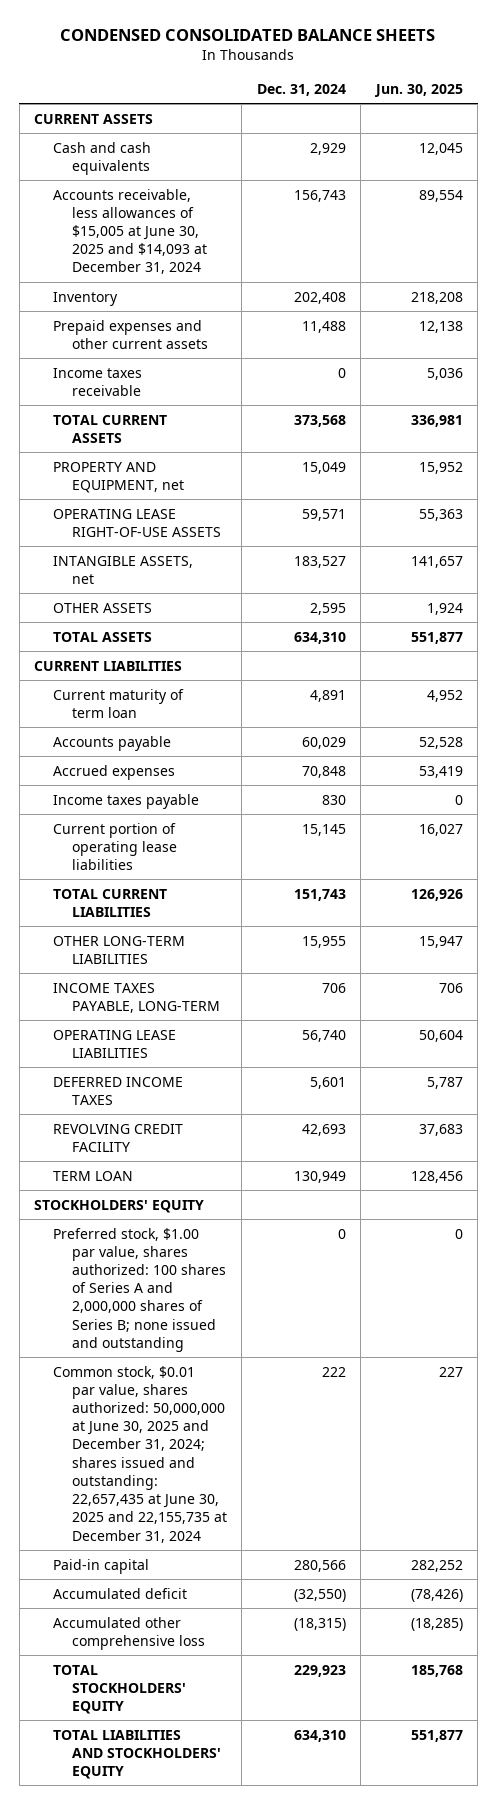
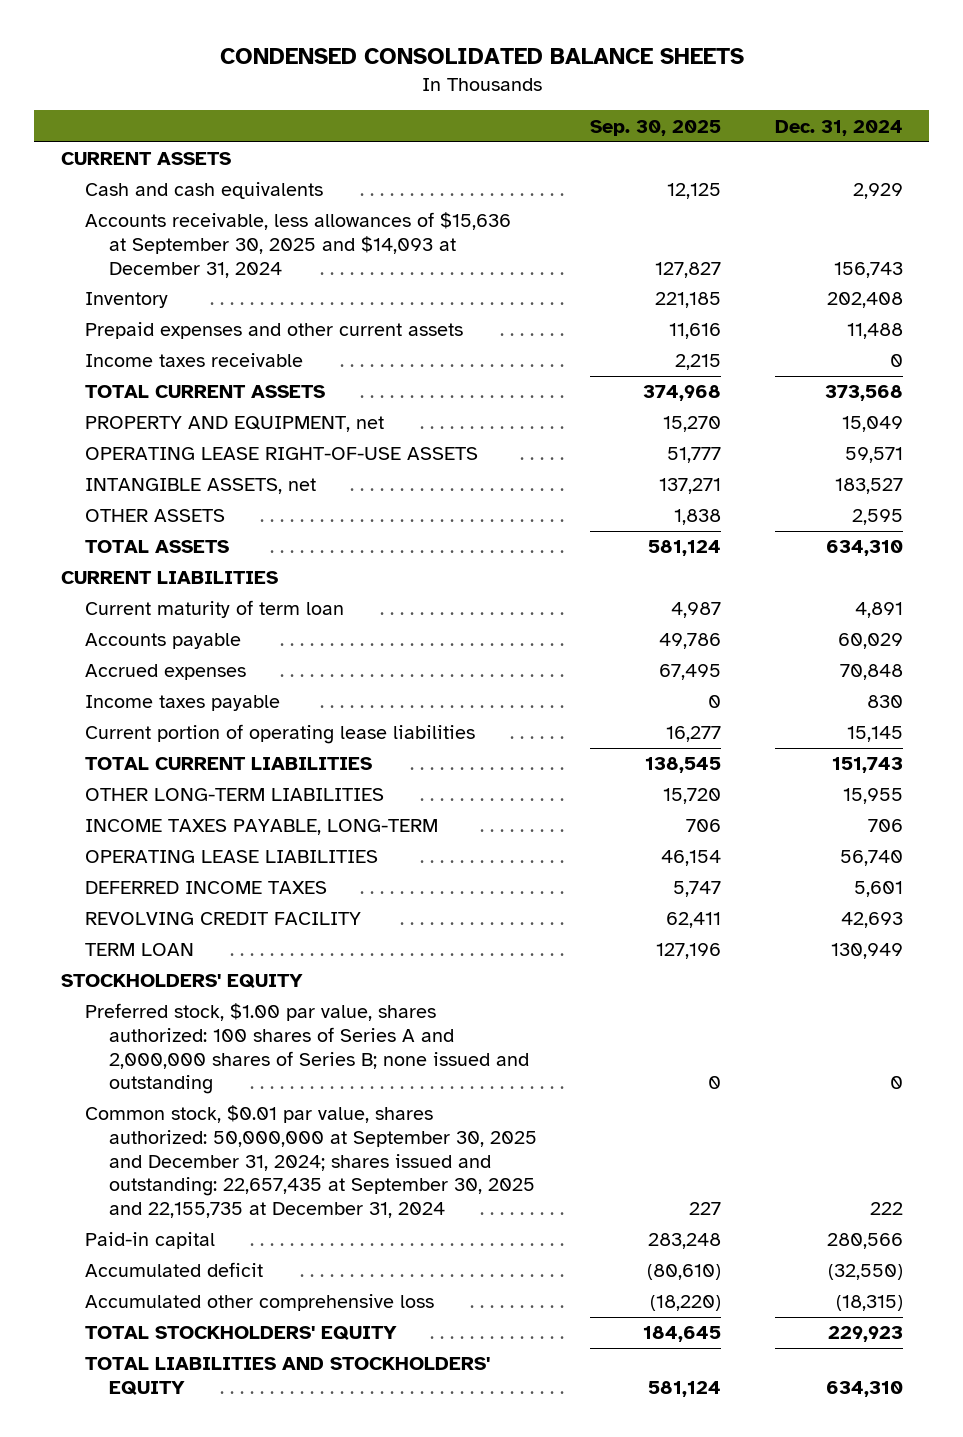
[373,83,463,97] Jun. 30, 2025 -> none
none -> [590,119,722,136] Sep. 30, 2025
[52,188,207,275] Accounts receivable, less allowances of $15,005 at June 30, 2025 and $14,093 at December 31, 2024 -> [84,212,511,278] Accounts receivable, less allowances of $15,636 at September 30, 2025 and $14,093 at December 31, 2024
[52,1365,227,1543] Common stock, $0.01 par value, shares authorized: 50,000,000 at June 30, 2025 and December 31, 2024; shares issued and outstanding: 22,657,435 at June 30, 2025 and 22,155,735 at December 31, 2024 -> [84,1105,538,1218] Common stock, $0.01 par value, shares authorized: 50,000,000 at September 30, 2025 and December 31, 2024; shares issued and outstanding: 22,657,435 at September 30, 2025 and 22,155,735 at December 31, 2024

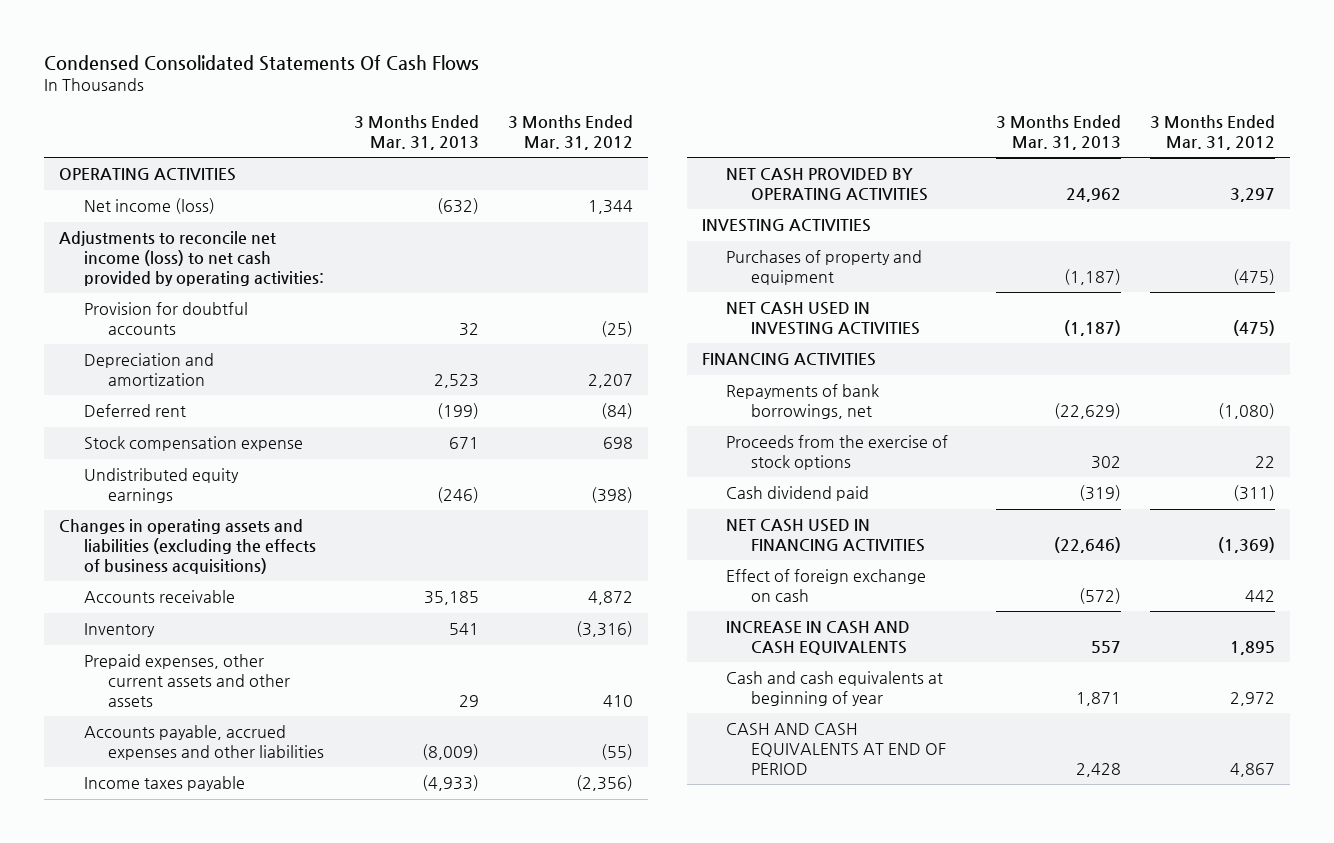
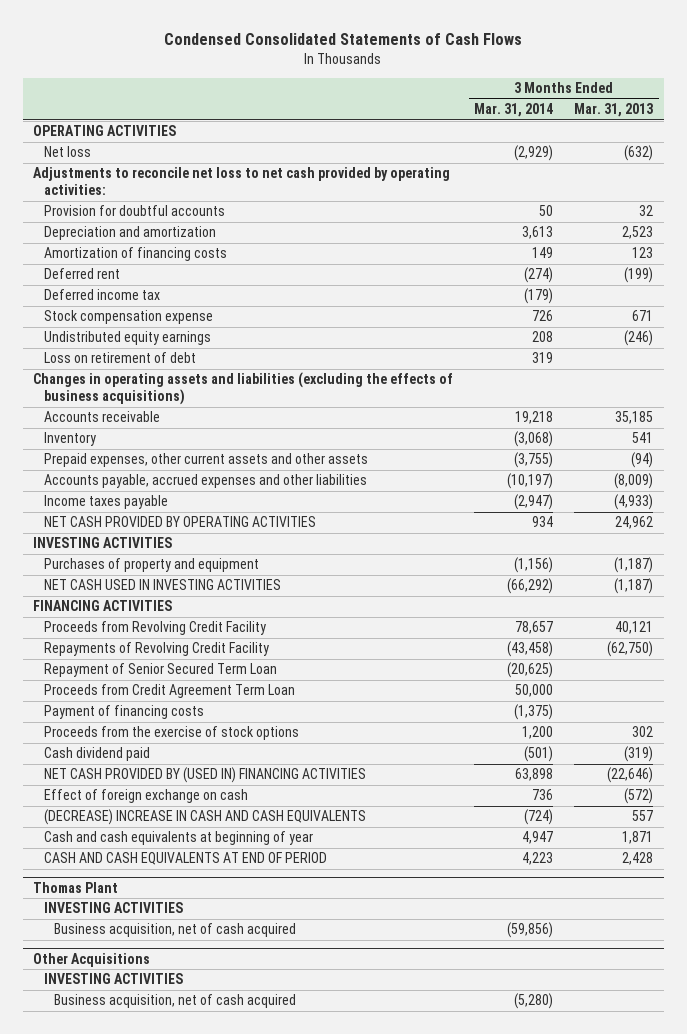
[44,54,480,71] Condensed Consolidated Statements Of Cash Flows -> [164,32,523,45] Condensed Consolidated Statements of Cash Flows
[507,115,633,151] 3 Months Ended Mar. 31, 2012 -> none
none -> [474,103,554,118] Mar. 31, 2014
[83,198,215,215] Net income (loss) -> [43,146,91,158] Net loss
[59,231,324,286] Adjustments to reconcile net income (loss) to net cash provided by operating activities: -> [33,167,451,196] Adjustments to reconcile net loss to net cash provided by operating activities:
none -> [43,247,227,262] Amortization of financing costs
none -> [43,289,160,301] Deferred income tax
none -> [43,352,196,364] Loss on retirement of debt
[458,694,479,707] 29 -> [631,452,654,469] (94)
[726,384,880,420] Repayments of bank borrowings, net -> none
none -> [43,621,266,636] Proceeds from Revolving Credit Facility
none -> [43,642,269,657] Repayments of Revolving Credit Facility
none -> [43,663,277,678] Repayment of Senior Secured Term Loan
none -> [43,684,295,699] Proceeds from Credit Agreement Term Loan
none -> [43,705,204,720] Payment of financing costs
[726,519,925,553] NET CASH USED IN FINANCING ACTIVITIES -> [43,767,366,784] NET CASH PROVIDED BY (USED IN) FINANCING ACTIVITIES
[726,621,911,656] INCREASE IN CASH AND CASH EQUIVALENTS -> [43,809,366,826] (DECREASE) INCREASE IN CASH AND CASH EQUIVALENTS
none -> [33,881,119,893] Thomas Plant
none -> [43,902,183,914] INVESTING ACTIVITIES
none -> [53,923,296,938] Business acquisition, net of cash acquired
none -> [33,952,151,967] Other Acquisitions
none -> [43,973,183,985] INVESTING ACTIVITIES
none -> [53,994,296,1009] Business acquisition, net of cash acquired

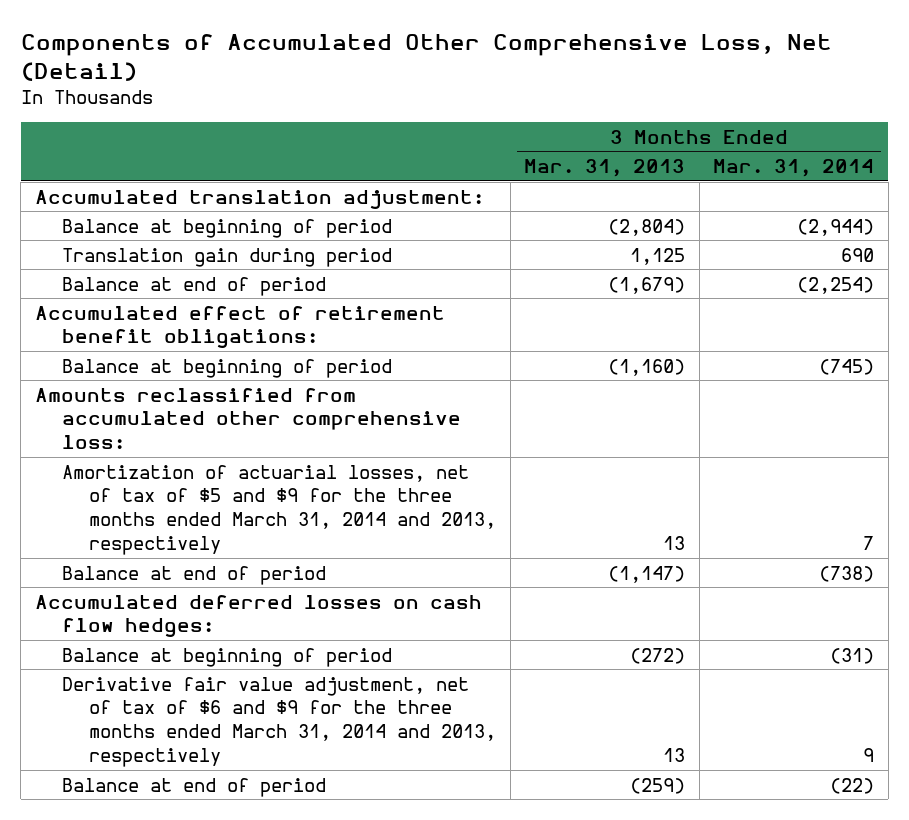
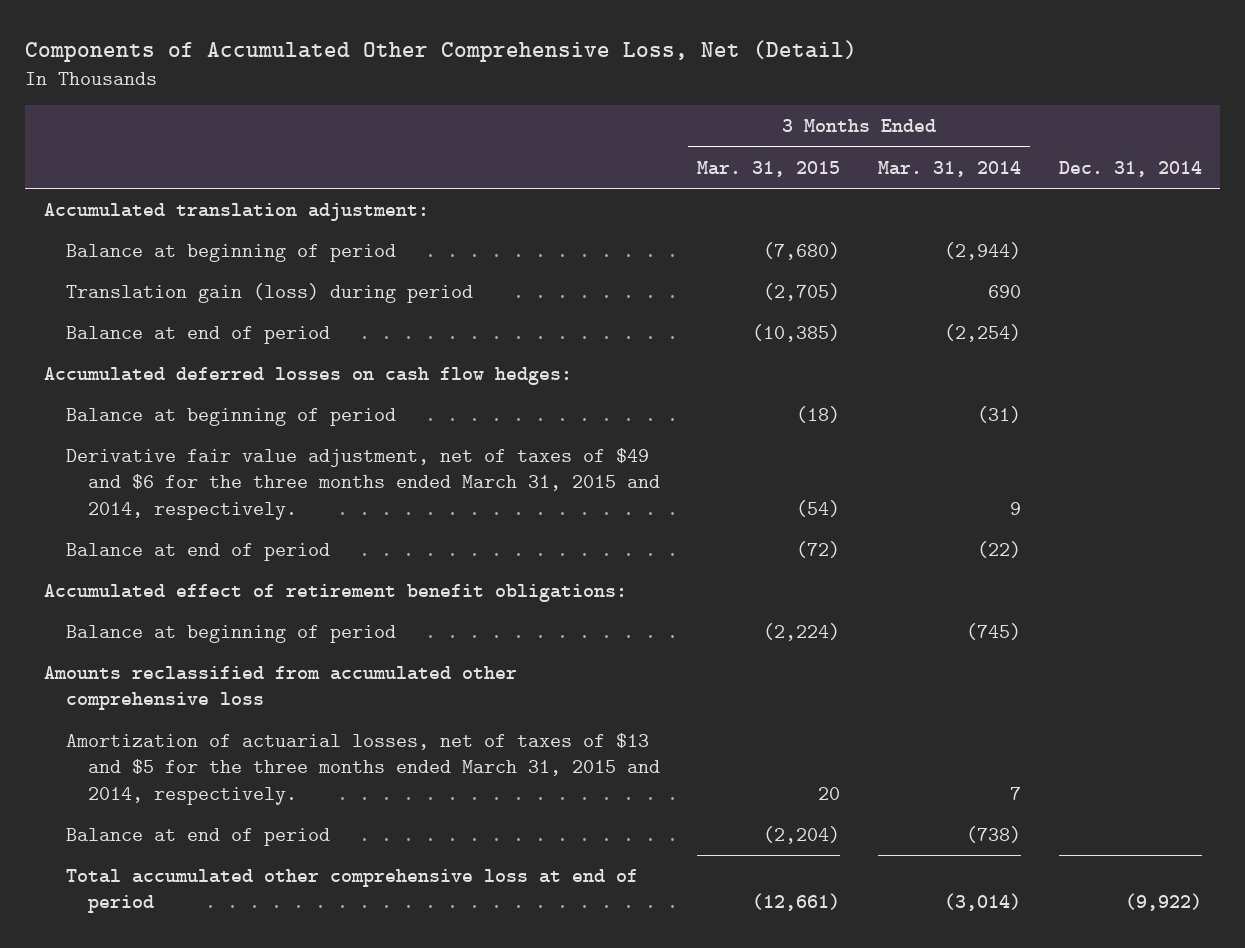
[524,159,686,178] Mar. 31, 2013 -> none
none -> [697,160,841,177] Mar. 31, 2015
none -> [1058,160,1202,177] Dec. 31, 2014
[61,247,392,267] Translation gain during period -> [65,282,473,303] Translation gain (loss) during period
[34,387,461,450] Amounts reclassified from accumulated other comprehensive loss: -> none
[61,464,497,556] Amortization of actuarial losses, net of tax of $5 and $9 for the three months ended March 31, 2014 and 2013, respectively -> none
[61,676,497,768] Derivative fair value adjustment, net of tax of $6 and $9 for the three months ended March 31, 2014 and 2013, respectively -> [65,447,660,520] Derivative fair value adjustment, net of taxes of $49 and $6 for the three months ended March 31, 2015 and 2014, respectively.
[34,305,445,349] Accumulated effect of retirement benefit obligations: -> [43,583,627,602] Accumulated effect of retirement benefit obligations:
[61,358,392,378] Balance at beginning of period -> [65,624,396,643] Balance at beginning of period
none -> [43,665,517,711] Amounts reclassified from accumulated other comprehensive loss
none -> [65,732,660,805] Amortization of actuarial losses, net of taxes of $13 and $5 for the three months ended March 31, 2015 and 2014, respectively.
[61,565,326,585] Balance at end of period -> [65,827,330,846] Balance at end of period
none -> [65,868,638,914] Total accumulated other comprehensive loss at end of period

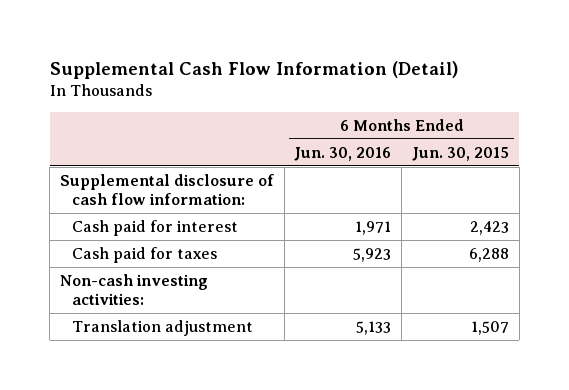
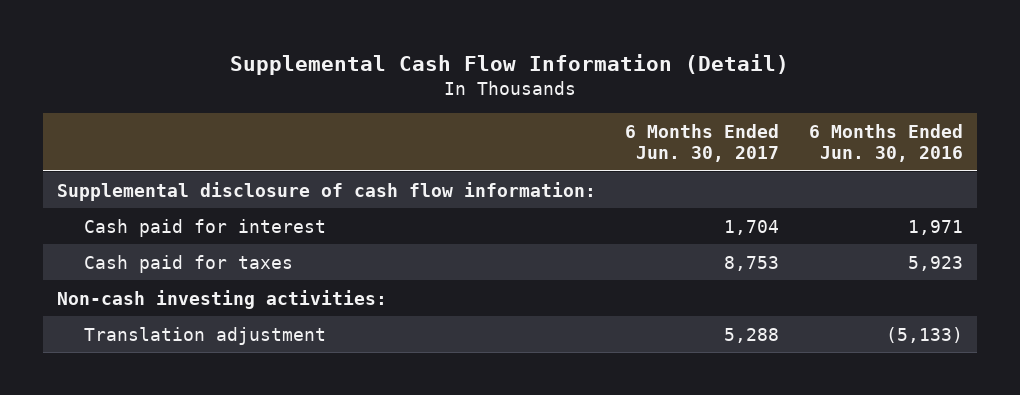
[411,146,509,161] Jun. 30, 2015 -> none
none -> [625,123,780,163] 6 Months Ended Jun. 30, 2017
[356,320,392,335] 5,133 -> [885,326,963,343] (5,133)

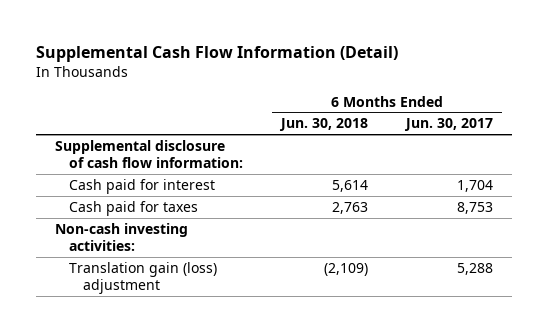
[808,123,963,163] 6 Months Ended Jun. 30, 2016 -> none
none -> [279,118,369,132] Jun. 30, 2018
[83,326,326,345] Translation adjustment -> [69,261,218,295] Translation gain (loss) adjustment

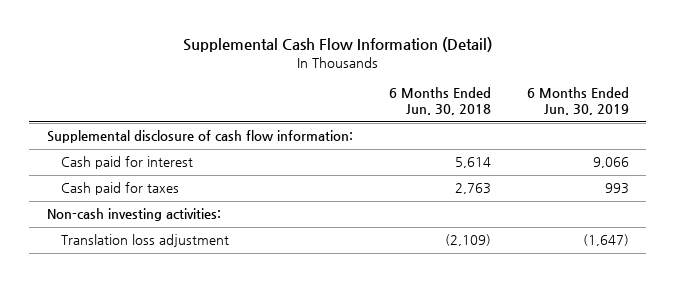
[403,118,493,132] Jun. 30, 2017 -> none
none -> [526,87,629,116] 6 Months Ended Jun. 30, 2019
[69,261,218,295] Translation gain (loss) adjustment -> [61,234,230,248] Translation loss adjustment

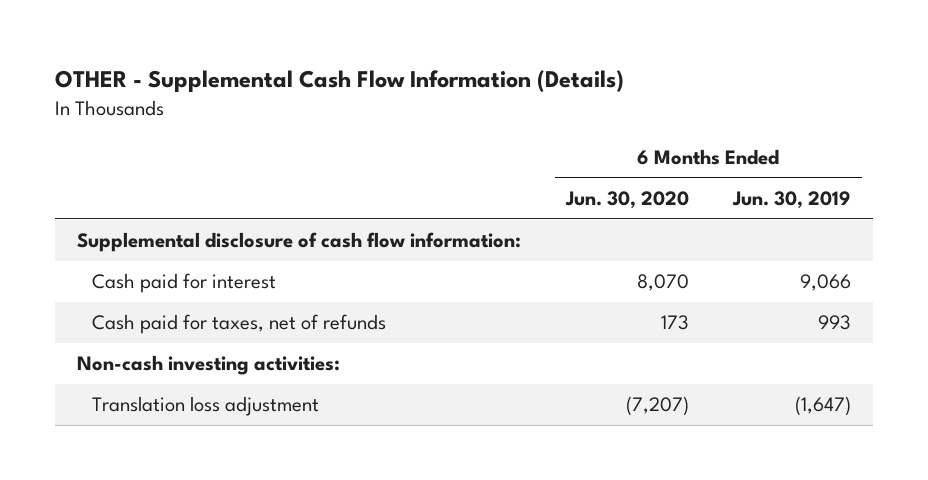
[182,37,492,53] Supplemental Cash Flow Information (Detail) -> [55,70,625,93] OTHER - Supplemental Cash Flow Information (Details)
[388,87,491,116] 6 Months Ended Jun. 30, 2018 -> none
none -> [564,190,689,209] Jun. 30, 2020
[61,182,180,196] Cash paid for taxes -> [92,314,387,335] Cash paid for taxes, net of refunds

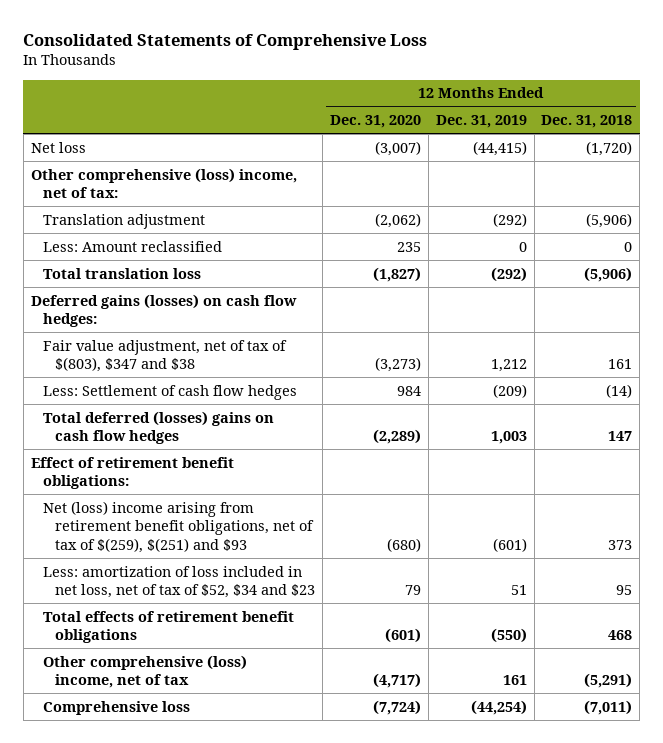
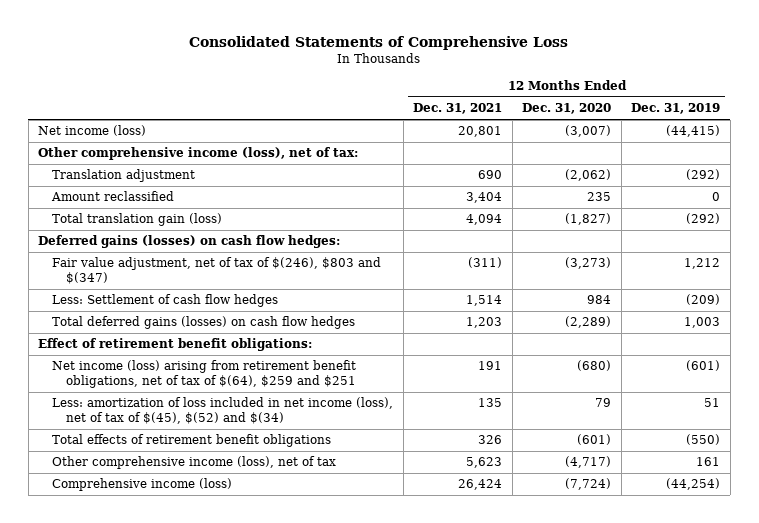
[541,115,633,129] Dec. 31, 2018 -> none
none -> [413,103,503,115] Dec. 31, 2021
[30,141,86,153] Net loss -> [38,125,147,137] Net income (loss)
[30,167,297,199] Other comprehensive (loss) income, net of tax: -> [38,147,359,161] Other comprehensive income (loss), net of tax:
[42,240,222,252] Less: Amount reclassified -> [51,191,175,202] Amount reclassified
[42,267,201,279] Total translation loss -> [52,213,223,227] Total translation gain (loss)
[42,339,287,373] Fair value adjustment, net of tax of $(803), $347 and $38 -> [52,257,382,284] Fair value adjustment, net of tax of $(246), $803 and $(347)
[42,410,274,445] Total deferred (losses) gains on cash flow hedges -> [52,316,356,330] Total deferred gains (losses) on cash flow hedges
[42,500,315,553] Net (loss) income arising from retirement benefit obligations, net of tax of $(259), $(251) and $93 -> [52,360,357,388] Net income (loss) arising from retirement benefit obligations, net of tax of $(64), $259 and $251
[42,565,316,599] Less: amortization of loss included in net loss, net of tax of $52, $34 and $23 -> [52,397,394,424] Less: amortization of loss included in net income (loss), net of tax of $(45), $(52) and $(34)
[42,654,247,689] Other comprehensive (loss) income, net of tax -> [52,456,337,470] Other comprehensive income (loss), net of tax
[42,700,190,715] Comprehensive loss -> [52,478,233,492] Comprehensive income (loss)

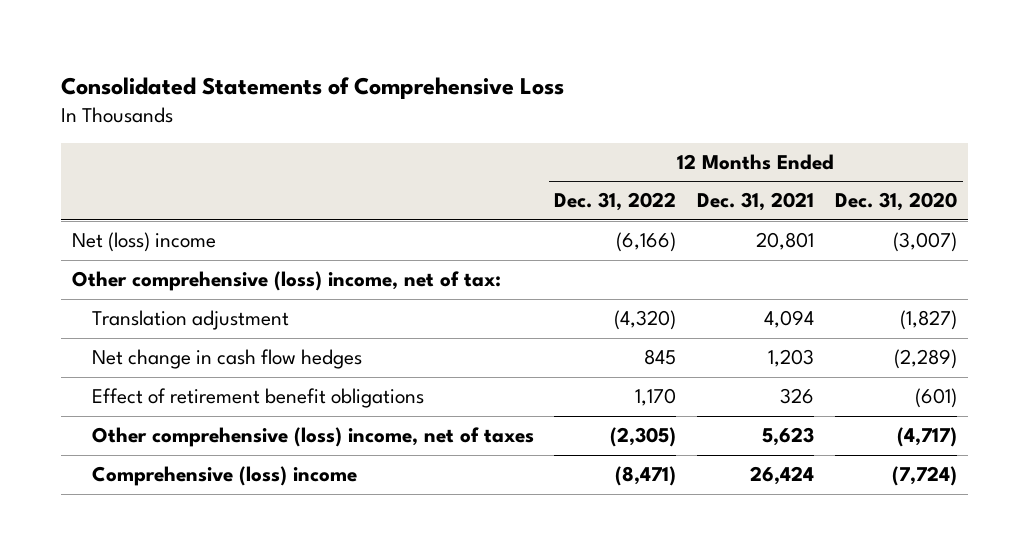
[631,103,721,115] Dec. 31, 2019 -> none
none -> [554,192,677,212] Dec. 31, 2022
[51,191,175,202] Amount reclassified -> none
[52,213,223,227] Total translation gain (loss) -> none
[38,235,341,249] Deferred gains (losses) on cash flow hedges: -> none
[52,257,382,284] Fair value adjustment, net of tax of $(246), $803 and $(347) -> none
[52,294,279,308] Less: Settlement of cash flow hedges -> none
[38,338,313,352] Effect of retirement benefit obligations: -> none
[52,360,357,388] Net income (loss) arising from retirement benefit obligations, net of tax of $(64), $259 and $251 -> none
[52,397,394,424] Less: amortization of loss included in net income (loss), net of tax of $(45), $(52) and $(34) -> none
[38,125,147,137] Net income (loss) -> [71,232,216,253] Net (loss) income
[38,147,359,161] Other comprehensive income (loss), net of tax: -> [71,271,501,292] Other comprehensive (loss) income, net of tax:
[478,170,503,180] 690 -> [764,310,815,329] 4,094
[565,169,612,182] (2,062) -> [900,310,958,331] (1,827)
[52,316,356,330] Total deferred gains (losses) on cash flow hedges -> [91,349,362,370] Net change in cash flow hedges
[52,434,332,448] Total effects of retirement benefit obligations -> [91,388,424,409] Effect of retirement benefit obligations
[52,456,337,470] Other comprehensive income (loss), net of tax -> [91,427,534,448] Other comprehensive (loss) income, net of taxes
[52,478,233,492] Comprehensive income (loss) -> [91,466,357,487] Comprehensive (loss) income

